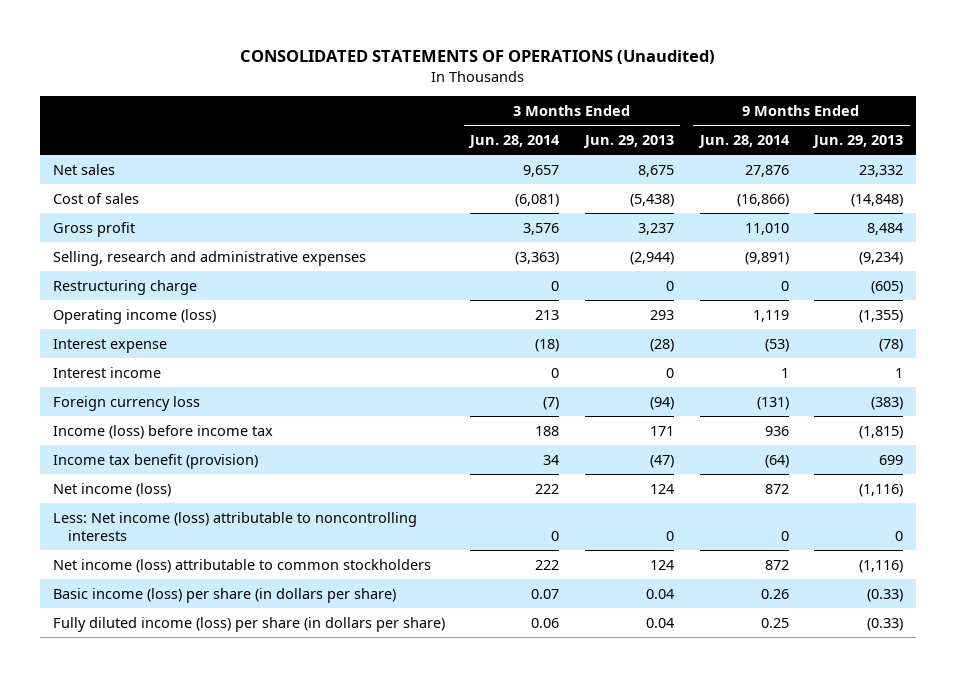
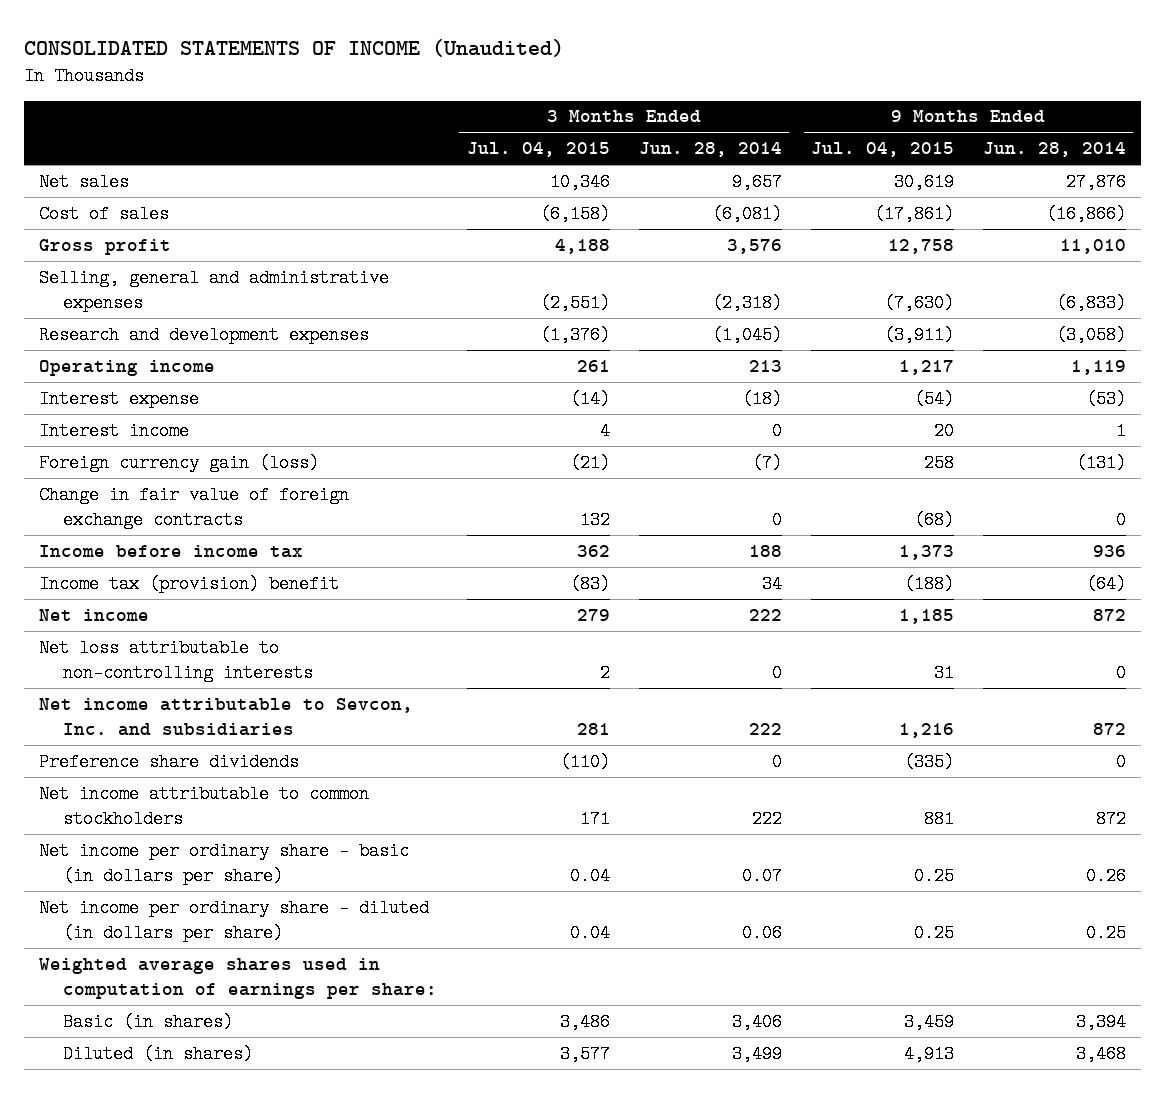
[240,50,716,65] CONSOLIDATED STATEMENTS OF OPERATIONS (Unaudited) -> [24,38,565,57] CONSOLIDATED STATEMENTS OF INCOME (Unaudited)
[583,134,675,148] Jun. 29, 2013 -> none
[812,134,904,148] Jun. 29, 2013 -> none
none -> [466,142,610,158] Jul. 04, 2015
none -> [810,142,954,158] Jul. 04, 2015
[52,279,197,295] Restructuring charge -> none
[52,250,366,266] Selling, research and administrative expenses -> [38,268,389,312] Selling, general and administrative expenses
[515,251,560,265] (3,363) -> [711,293,782,312] (2,318)
[744,251,789,265] (9,891) -> [1056,293,1127,312] (6,833)
none -> [38,325,369,344] Research and development expenses
[52,308,216,324] Operating income (loss) -> [38,359,215,376] Operating income
[52,395,200,411] Foreign currency loss -> [38,453,319,472] Foreign currency gain (loss)
none -> [38,485,349,529] Change in fair value of foreign exchange contracts
[52,424,273,439] Income (loss) before income tax -> [38,544,303,558] Income before income tax
[52,453,258,469] Income tax benefit (provision) -> [38,574,339,593] Income tax (provision) benefit
[52,482,171,497] Net income (loss) -> [38,608,149,621] Net income
[52,511,417,541] Less: Net income (loss) attributable to noncontrolling interests -> [38,638,314,682] Net loss attributable to non-controlling interests
[52,558,431,573] Net income (loss) attributable to common stockholders -> [38,697,413,736] Net income attributable to Sevcon, Inc. and subsidiaries
none -> [38,752,299,771] Preference share dividends
none -> [38,784,369,828] Net income attributable to common stockholders
[52,587,396,603] Basic income (loss) per share (in dollars per share) -> [38,841,409,885] Net income per ordinary share - basic (in dollars per share)
[52,616,445,632] Fully diluted income (loss) per share (in dollars per share) -> [38,898,429,942] Net income per ordinary share - diluted (in dollars per share)
none -> [38,957,438,999] Weighted average shares used in computation of earnings per share:
none -> [63,1012,234,1031] Basic (in shares)
none -> [63,1044,254,1063] Diluted (in shares)

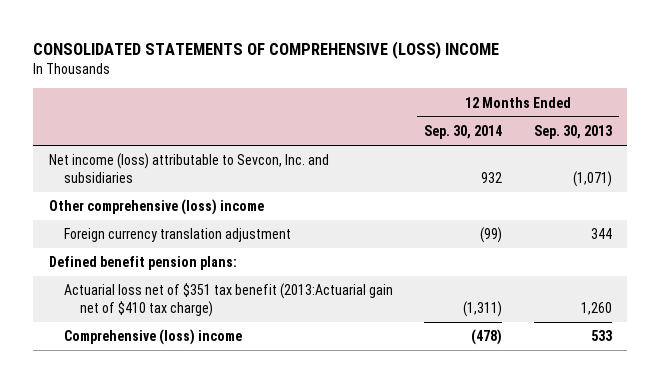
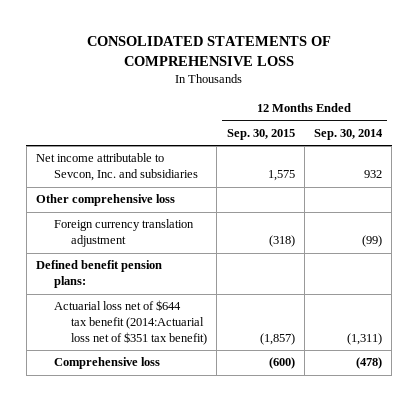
[33,41,500,60] CONSOLIDATED STATEMENTS OF COMPREHENSIVE (LOSS) INCOME -> [87,36,332,66] CONSOLIDATED STATEMENTS OF COMPREHENSIVE LOSS
[533,125,612,140] Sep. 30, 2013 -> none
none -> [226,129,295,141] Sep. 30, 2015
[48,153,329,184] Net income (loss) attributable to Sevcon, Inc. and subsidiaries -> [36,153,198,182] Net income attributable to Sevcon, Inc. and subsidiaries
[48,199,264,216] Other comprehensive (loss) income -> [36,194,176,207] Other comprehensive loss
[64,283,394,318] Actuarial loss net of $351 tax benefit (2013:Actuarial gain net of $410 tax charge) -> [53,300,208,346] Actuarial loss net of $644 tax benefit (2014:Actuarial loss net of $351 tax benefit)
[64,329,243,346] Comprehensive (loss) income -> [53,357,160,370] Comprehensive loss

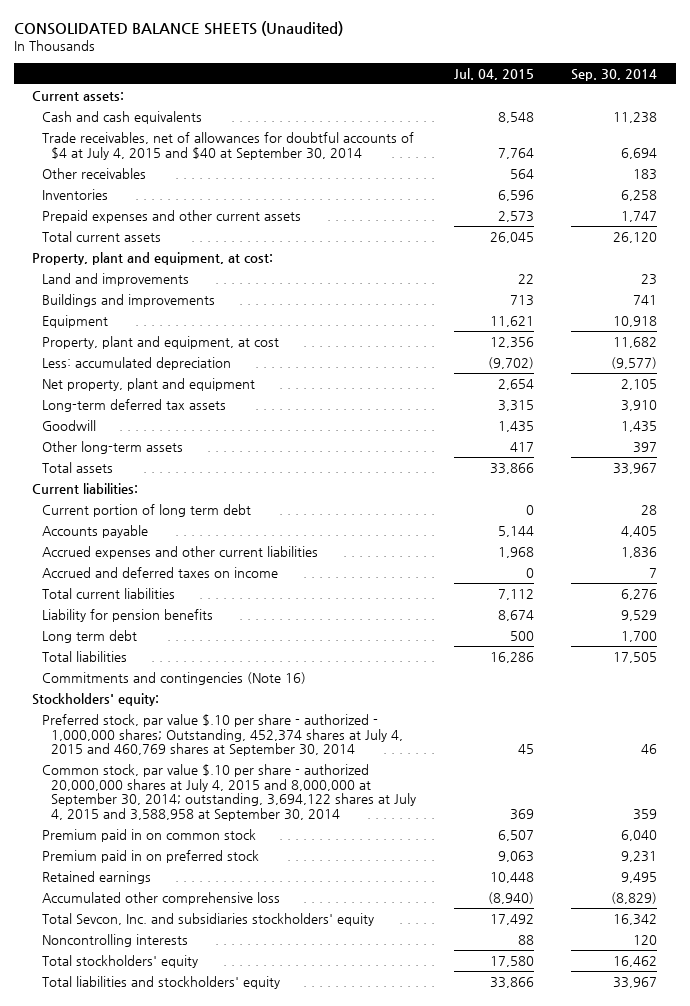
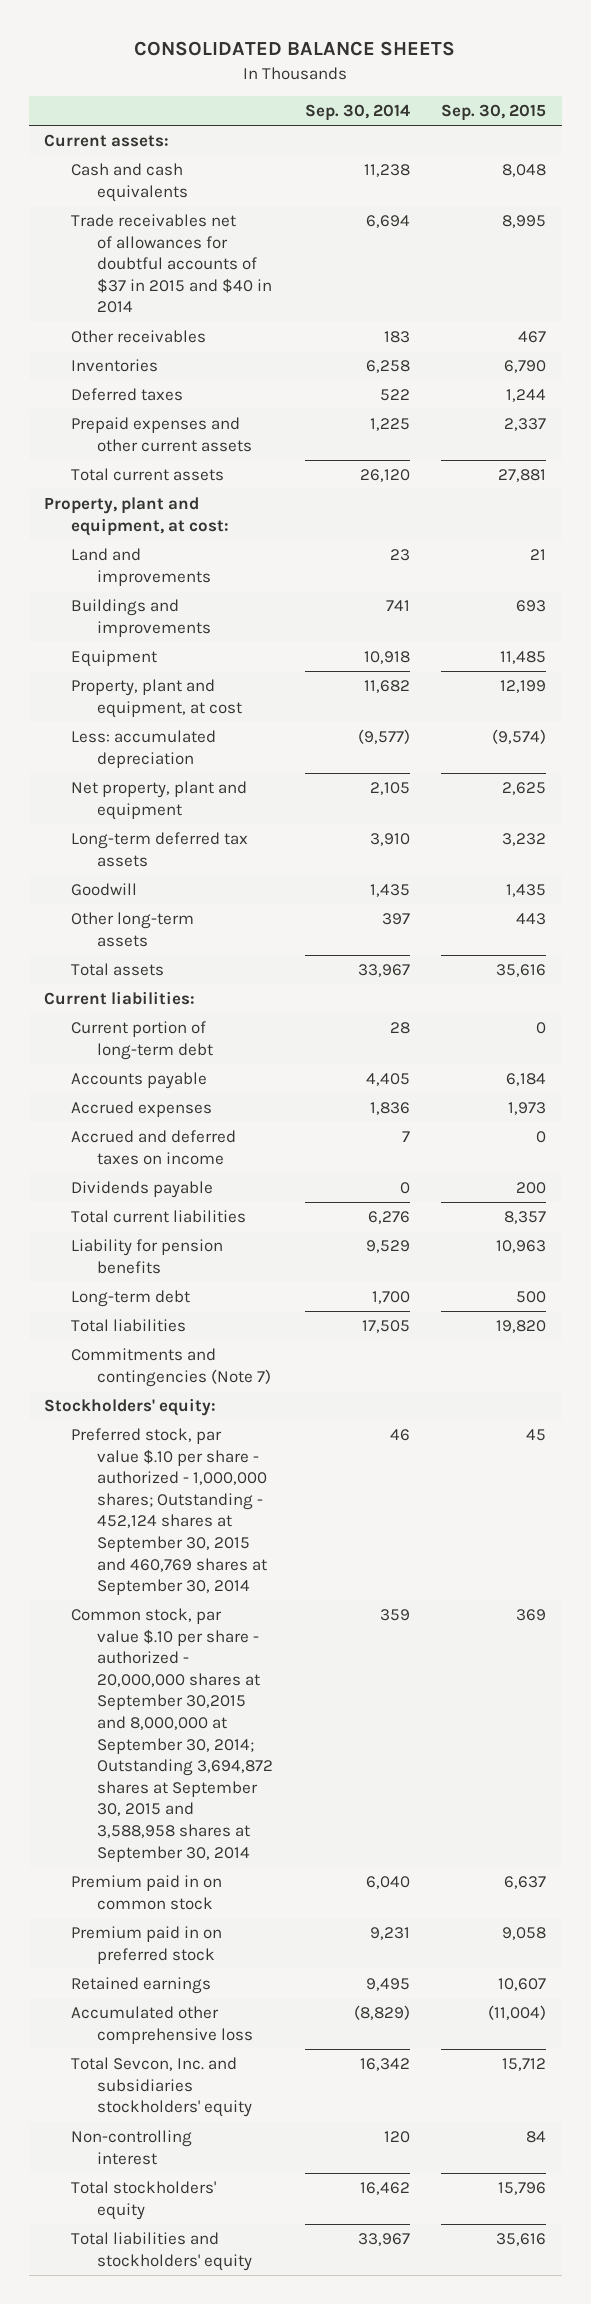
[13,21,343,37] CONSOLIDATED BALANCE SHEETS (Unaudited) -> [134,41,456,57] CONSOLIDATED BALANCE SHEETS
[453,67,534,80] Jul. 04, 2015 -> none
none -> [441,104,547,122] Sep. 30, 2015
[41,131,414,160] Trade receivables, net of allowances for doubtful accounts of $4 at July 4, 2015 and $40 at September 30, 2014 -> [70,214,273,314] Trade receivables net of allowances for doubtful accounts of $37 in 2015 and $40 in 2014
none -> [70,388,183,402] Deferred taxes
[621,210,658,222] 1,747 -> [369,418,410,432] 1,225
[41,503,251,517] Current portion of long term debt -> [70,1021,214,1060] Current portion of long-term debt
[41,545,318,559] Accrued expenses and other current liabilities -> [70,1101,212,1118] Accrued expenses
none -> [70,1181,213,1199] Dividends payable
[41,629,137,643] Long term debt -> [70,1290,190,1308] Long-term debt
[41,671,306,685] Commitments and contingencies (Note 16) -> [70,1348,272,1387] Commitments and contingencies (Note 7)
[41,713,404,757] Preferred stock, par value $.10 per share - authorized - 1,000,000 shares; Outstanding, 452,374 shares at July 4, 2015 and 460,769 shares at September 30, 2014 -> [70,1428,268,1596] Preferred stock, par value $.10 per share - authorized - 1,000,000 shares; Outstanding - 452,124 shares at September 30, 2015 and 460,769 shares at September 30, 2014
[41,763,417,821] Common stock, par value $.10 per share - authorized 20,000,000 shares at July 4, 2015 and 8,000,000 at September 30, 2014; outstanding, 3,694,122 shares at July 4, 2015 and 3,588,958 at September 30, 2014 -> [70,1608,274,1862] Common stock, par value $.10 per share - authorized - 20,000,000 shares at September 30,2015 and 8,000,000 at September 30, 2014; Outstanding 3,694,872 shares at September 30, 2015 and 3,588,958 shares at September 30, 2014
[41,933,188,947] Noncontrolling interests -> [70,2130,192,2165] Non-controlling interest

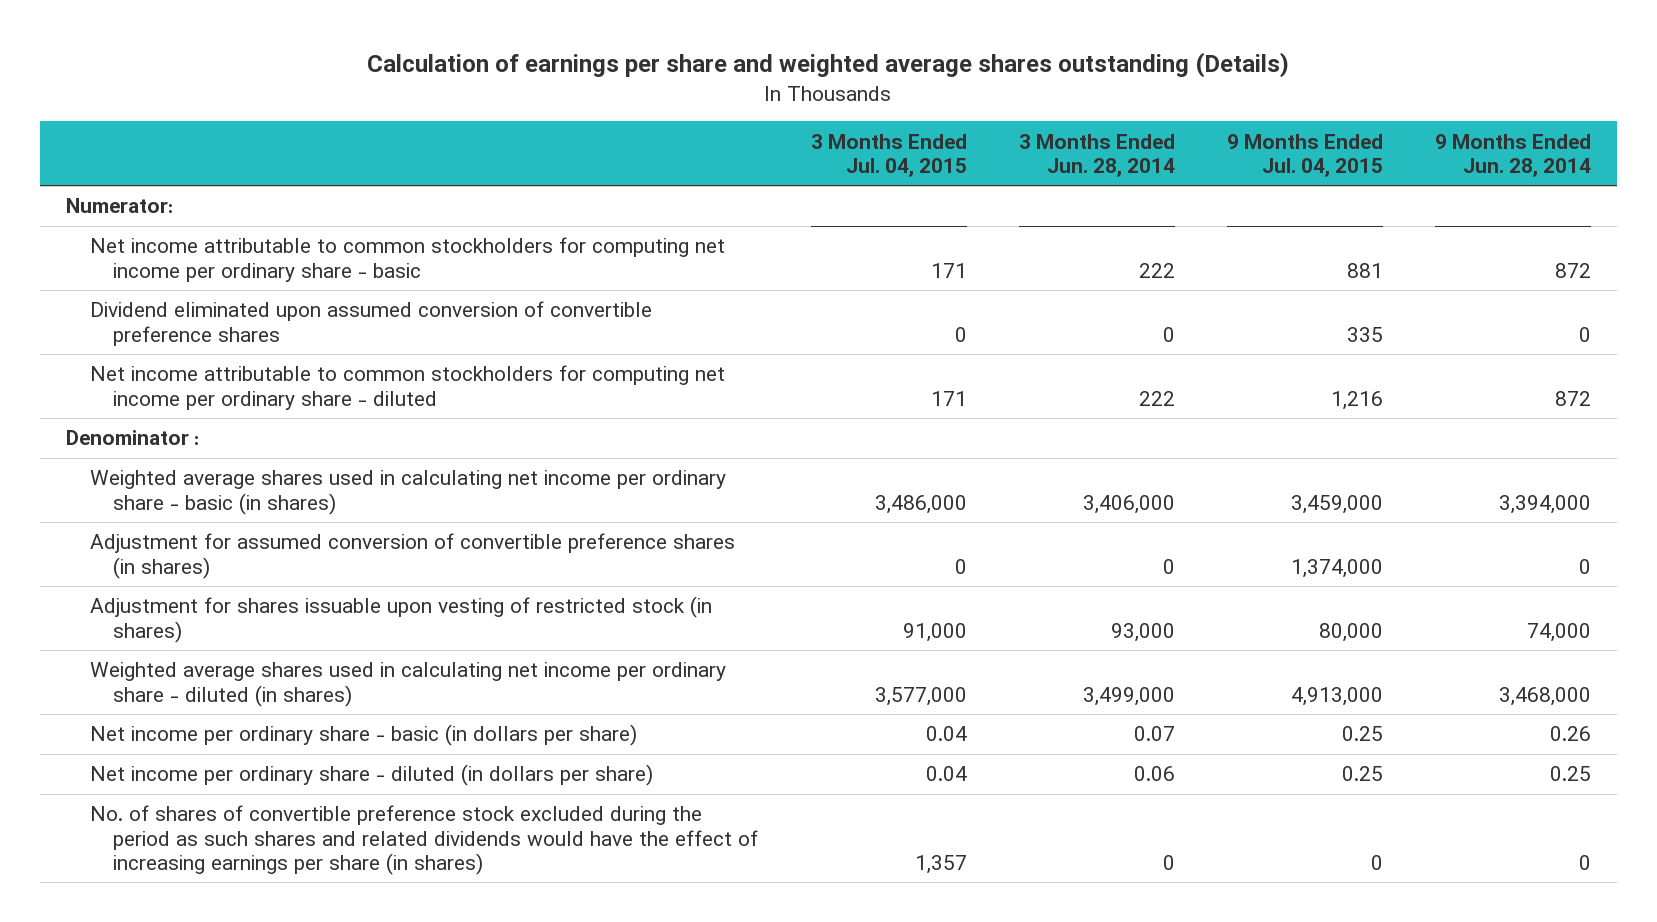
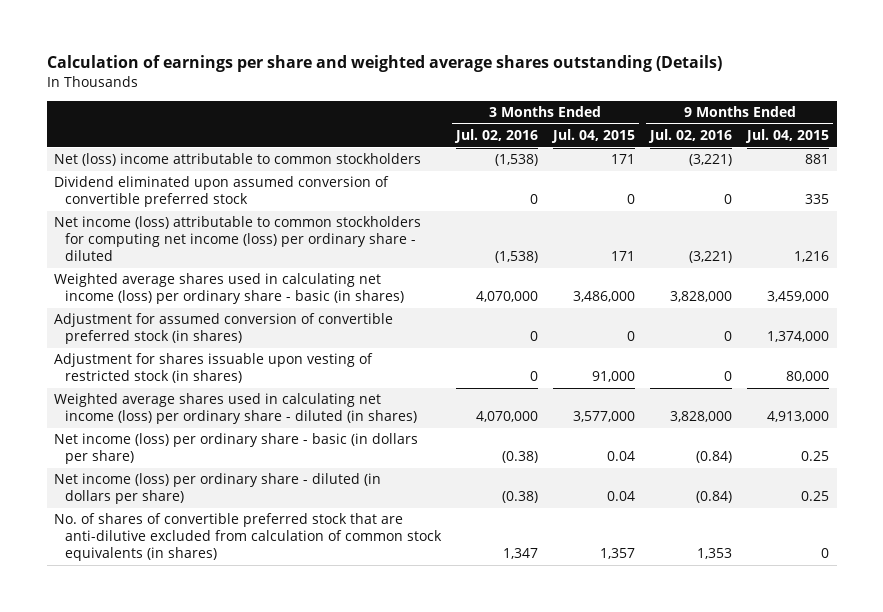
[1018,133,1175,178] 3 Months Ended Jun. 28, 2014 -> none
[1434,133,1591,178] 9 Months Ended Jun. 28, 2014 -> none
none -> [453,129,538,144] Jul. 02, 2016
none -> [647,129,732,144] Jul. 02, 2016
[65,198,173,214] Numerator: -> none
[65,430,199,446] Denominator : -> none
[89,237,725,282] Net income attributable to common stockholders for computing net income per ordinary share - basic -> [54,153,422,167] Net (loss) income attributable to common stockholders
[89,301,652,346] Dividend eliminated upon assumed conversion of convertible preference shares -> [54,176,390,208] Dividend eliminated upon assumed conversion of convertible preferred stock
[89,365,725,410] Net income attributable to common stockholders for computing net income per ordinary share - diluted -> [54,216,422,262] Net income (loss) attributable to common stockholders for computing net income (loss) per ordinary share - diluted
[89,470,726,515] Weighted average shares used in calculating net income per ordinary share - basic (in shares) -> [54,273,404,305] Weighted average shares used in calculating net income (loss) per ordinary share - basic (in shares)
[89,533,735,579] Adjustment for assumed conversion of convertible preference shares (in shares) -> [54,313,394,345] Adjustment for assumed conversion of convertible preferred stock (in shares)
[89,662,726,707] Weighted average shares used in calculating net income per ordinary share - diluted (in shares) -> [54,393,417,425] Weighted average shares used in calculating net income (loss) per ordinary share - diluted (in shares)
[89,724,637,747] Net income per ordinary share - basic (in dollars per share) -> [54,433,419,465] Net income (loss) per ordinary share - basic (in dollars per share)
[89,764,653,787] Net income per ordinary share - diluted (in dollars per share) -> [54,473,382,505] Net income (loss) per ordinary share - diluted (in dollars per share)
[89,805,759,875] No. of shares of convertible preference stock excluded during the period as such shares and related dividends would have the effect of increasing earnings per share (in shares) -> [54,513,442,562] No. of shares of convertible preferred stock that are anti-dilutive excluded from calculation of common stock equivalents (in shares)

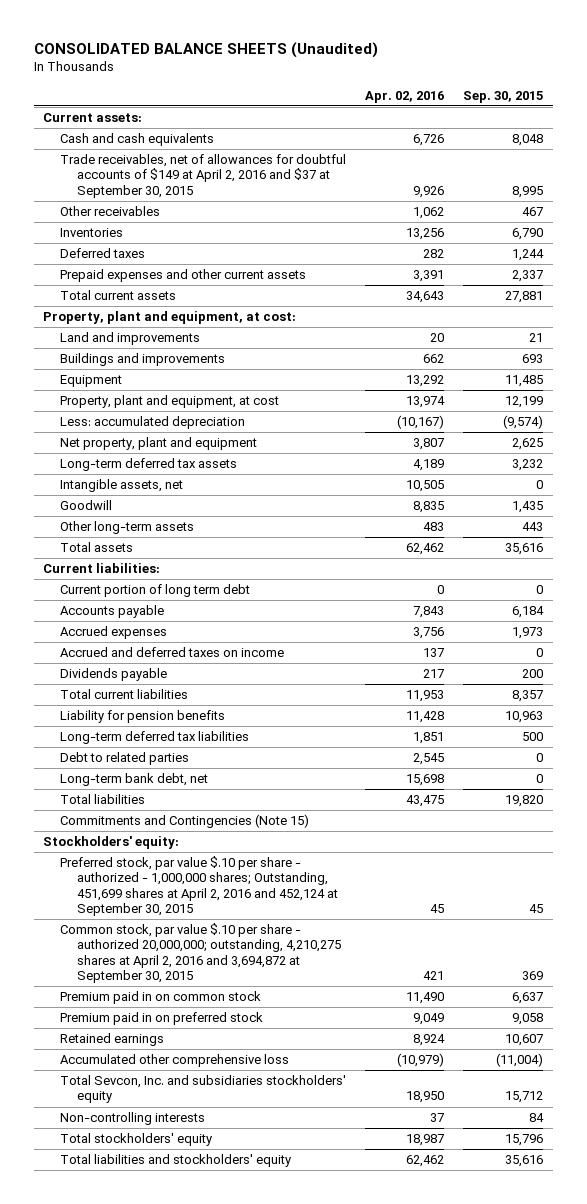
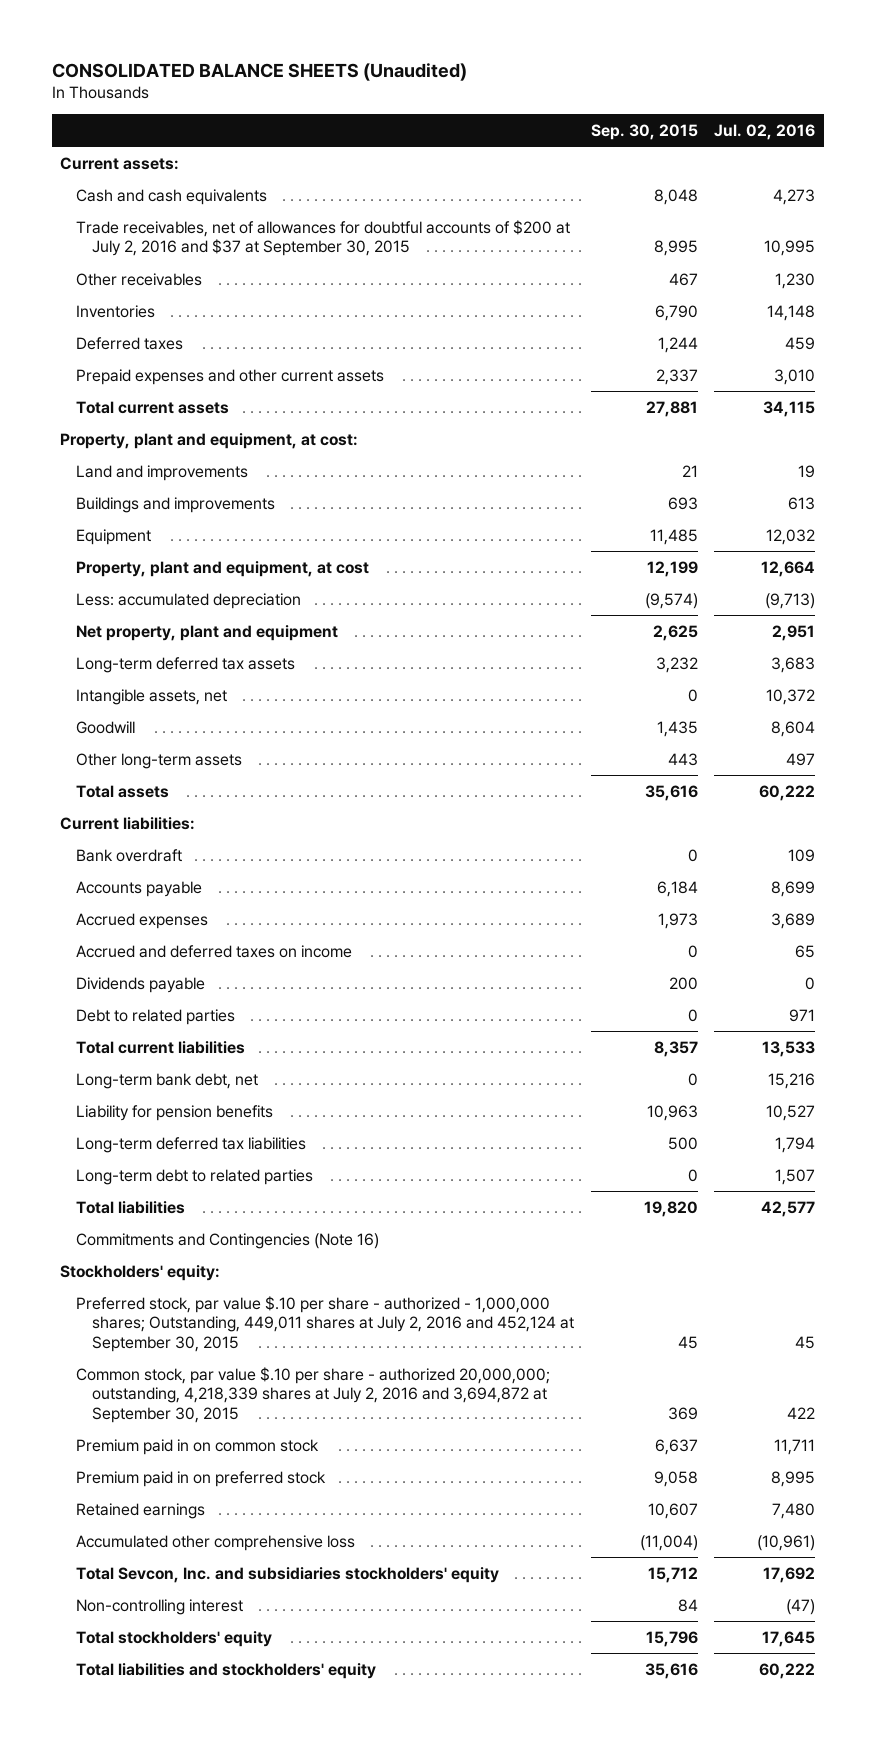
[365,90,445,103] Apr. 02, 2016 -> none
none -> [714,124,816,141] Jul. 02, 2016
[59,154,346,198] Trade receivables, net of allowances for doubtful accounts of $149 at April 2, 2016 and $37 at September 30, 2015 -> [75,219,570,257] Trade receivables, net of allowances for doubtful accounts of $200 at July 2, 2016 and $37 at September 30, 2015
[59,584,250,598] Current portion of long term debt -> none
none -> [75,848,182,862] Bank overdraft
[59,752,189,766] Debt to related parties -> [75,1008,235,1025] Debt to related parties
[59,773,208,787] Long-term bank debt, net -> [75,1072,258,1089] Long-term bank debt, net
none -> [75,1168,313,1185] Long-term debt to related parties
[59,814,309,829] Commitments and Contingencies (Note 15) -> [75,1232,379,1249] Commitments and Contingencies (Note 16)
[59,856,338,916] Preferred stock, par value $.10 per share - authorized - 1,000,000 shares; Outstanding, 451,699 shares at April 2, 2016 and 452,124 at September 30, 2015 -> [75,1295,575,1352] Preferred stock, par value $.10 per share - authorized - 1,000,000 shares; Outstanding, 449,011 shares at July 2, 2016 and 452,124 at September 30, 2015
[59,923,341,983] Common stock, par value $.10 per share - authorized 20,000,000; outstanding, 4,210,275 shares at April 2, 2016 and 3,694,872 at September 30, 2015 -> [75,1366,550,1423] Common stock, par value $.10 per share - authorized 20,000,000; outstanding, 4,218,339 shares at July 2, 2016 and 3,694,872 at September 30, 2015
[59,1112,205,1126] Non-controlling interests -> [75,1598,243,1615] Non-controlling interest

